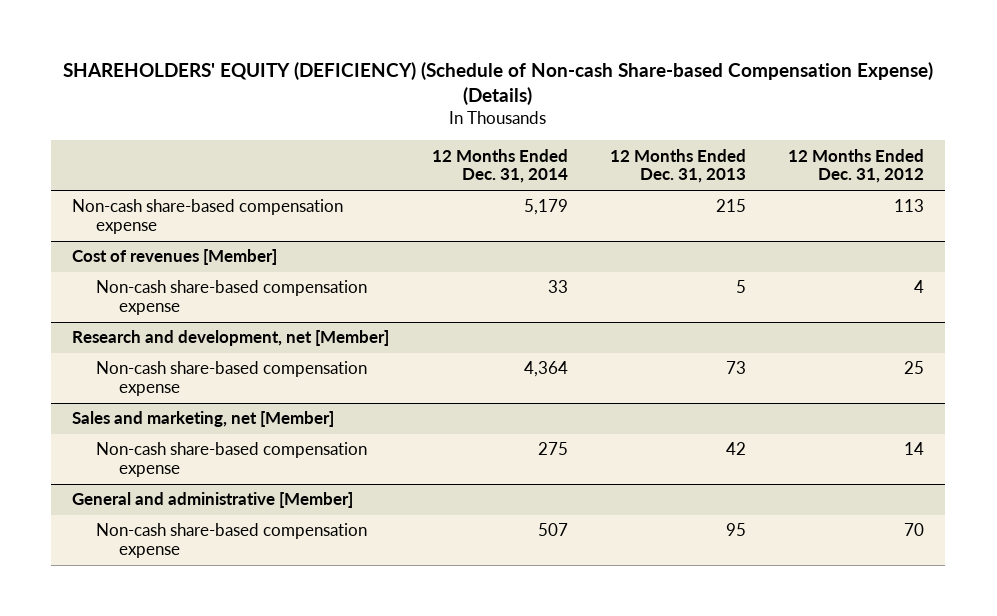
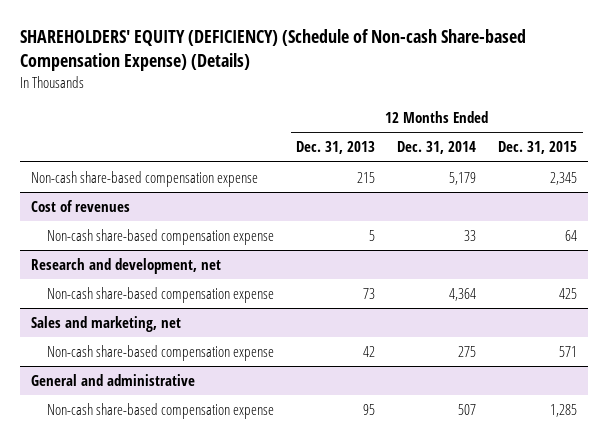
[788,148,925,184] 12 Months Ended Dec. 31, 2012 -> none
none -> [498,141,578,155] Dec. 31, 2015
[72,249,278,266] Cost of revenues [Member] -> [30,200,130,213] Cost of revenues
[72,330,390,347] Research and development, net [Member] -> [30,258,221,275] Research and development, net
[72,411,335,428] Sales and marketing, net [Member] -> [30,316,181,333] Sales and marketing, net
[72,492,354,509] General and administrative [Member] -> [30,374,195,387] General and administrative

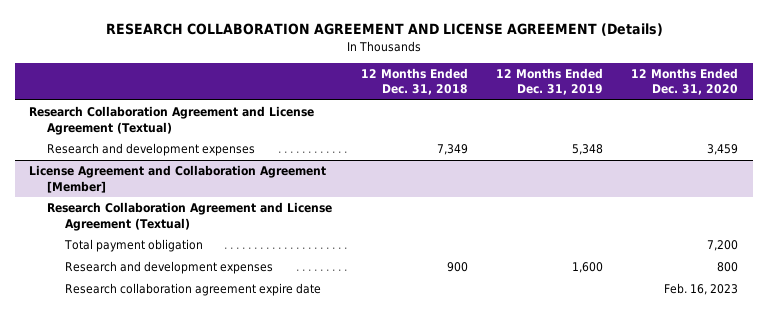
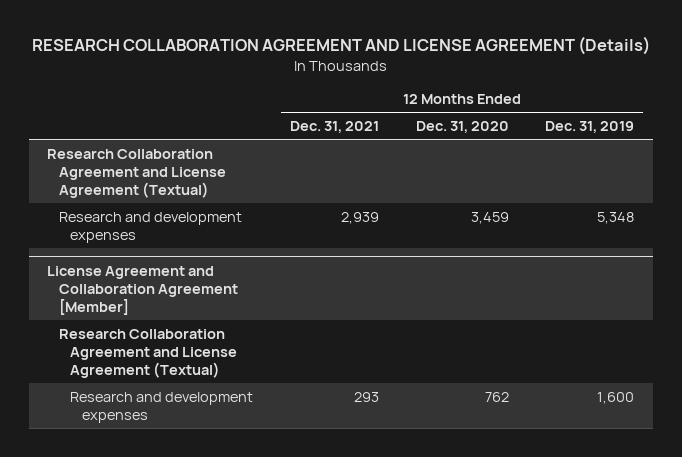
[360,67,468,96] 12 Months Ended Dec. 31, 2018 -> none
none -> [290,120,380,133] Dec. 31, 2021
[64,239,204,253] Total payment obligation -> none
[65,283,322,297] Research collaboration agreement expire date -> none
[717,262,739,273] 800 -> [484,391,509,402] 762

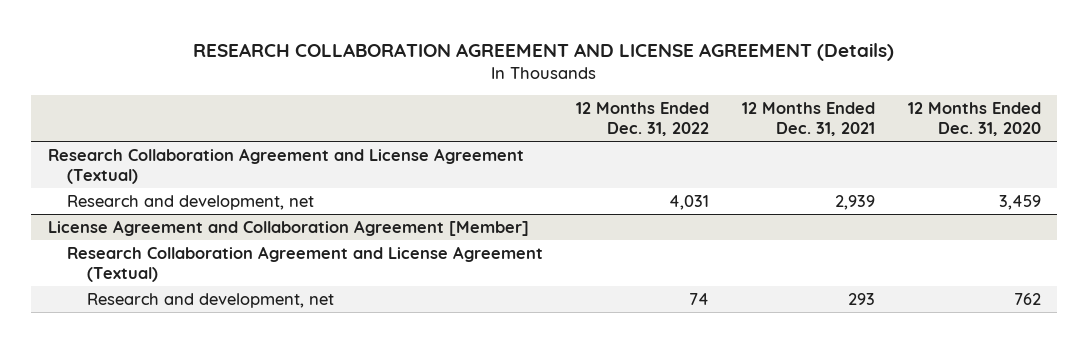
[545,120,635,133] Dec. 31, 2019 -> none
none -> [576,102,710,136] 12 Months Ended Dec. 31, 2022
[58,211,242,243] Research and development expenses -> [67,195,315,211] Research and development, net
[70,391,254,423] Research and development expenses -> [87,293,335,309] Research and development, net

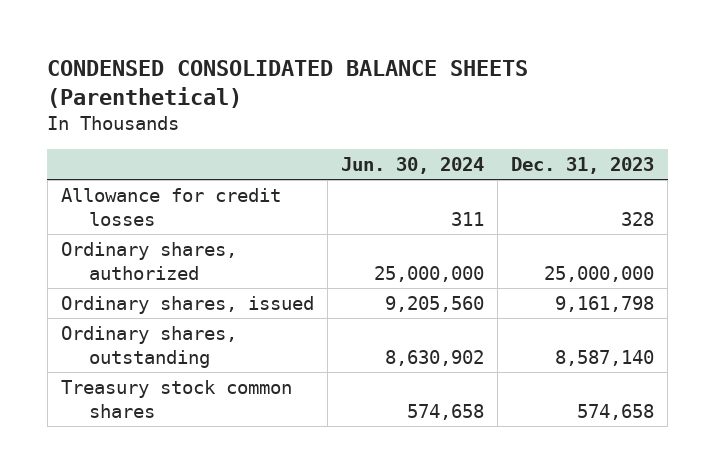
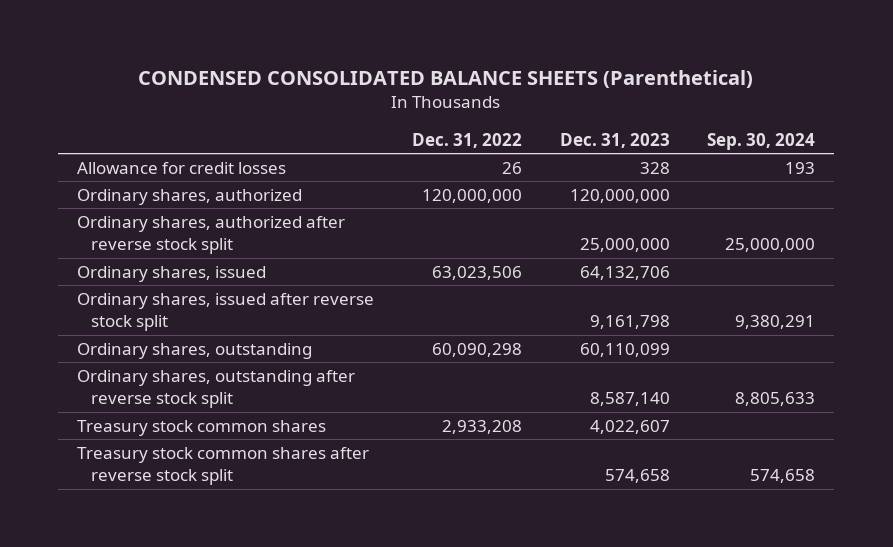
[340,156,484,174] Jun. 30, 2024 -> none
none -> [411,132,522,148] Dec. 31, 2022
none -> [707,132,816,150] Sep. 30, 2024
[544,266,655,283] 25,000,000 -> [569,188,670,203] 120,000,000
none -> [77,215,346,255] Ordinary shares, authorized after reverse stock split
[555,295,655,312] 9,161,798 -> [579,265,670,280] 64,132,706
none -> [77,292,375,332] Ordinary shares, issued after reverse stock split
[555,350,655,367] 8,587,140 -> [579,342,670,357] 60,110,099
none -> [77,369,356,409] Ordinary shares, outstanding after reverse stock split
[577,404,655,421] 574,658 -> [589,419,670,434] 4,022,607
none -> [77,446,370,486] Treasury stock common shares after reverse stock split

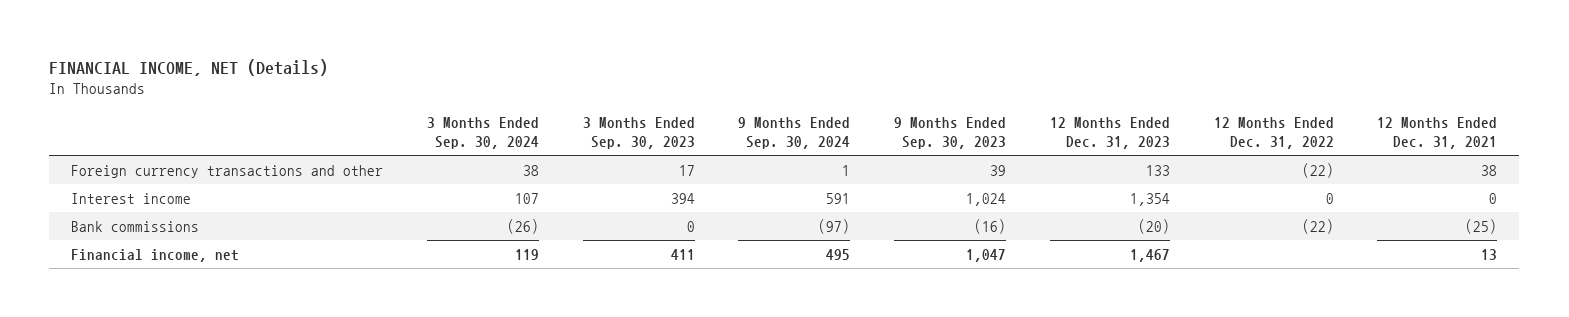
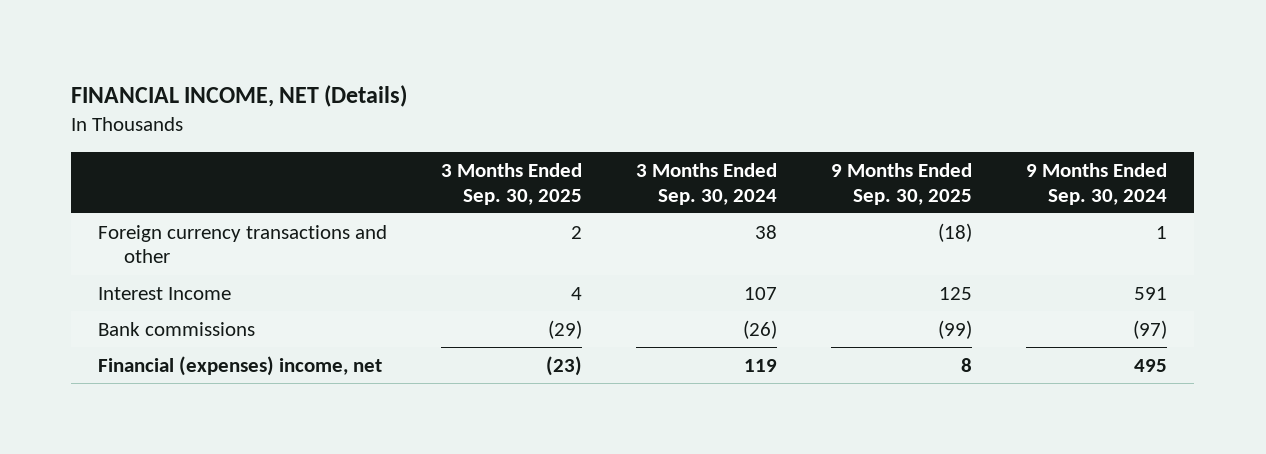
[582,116,695,150] 3 Months Ended Sep. 30, 2023 -> none
[894,116,1007,150] 9 Months Ended Sep. 30, 2023 -> none
[1049,116,1170,150] 12 Months Ended Dec. 31, 2023 -> none
[1213,116,1334,150] 12 Months Ended Dec. 31, 2022 -> none
[1377,116,1498,150] 12 Months Ended Dec. 31, 2021 -> none
none -> [441,162,583,205] 3 Months Ended Sep. 30, 2025
none -> [831,162,973,205] 9 Months Ended Sep. 30, 2025
[71,192,192,204] Interest income -> [98,286,232,300] Interest Income
[71,248,240,262] Financial income, net -> [98,355,383,376] Financial (expenses) income, net

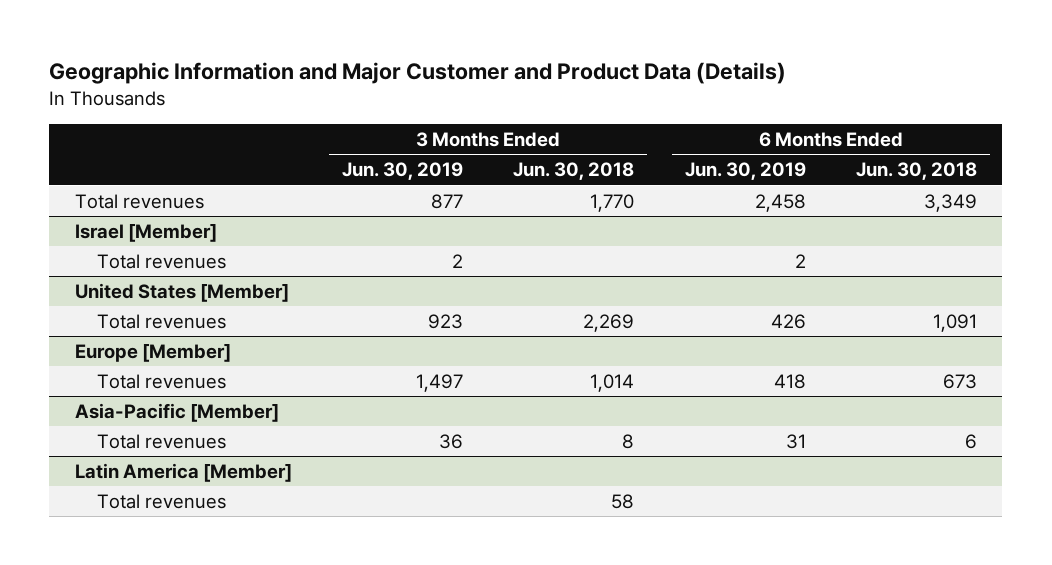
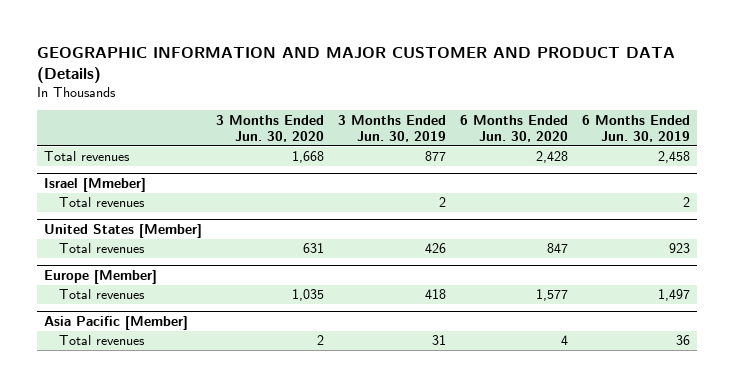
[49,62,787,85] Geographic Information and Major Customer and Product Data (Details) -> [37,46,676,83] GEOGRAPHIC INFORMATION AND MAJOR CUSTOMER AND PRODUCT DATA (Details)
[513,162,635,181] Jun. 30, 2018 -> none
[856,162,978,181] Jun. 30, 2018 -> none
none -> [215,114,324,142] 3 Months Ended Jun. 30, 2020
none -> [459,114,568,142] 6 Months Ended Jun. 30, 2020
[74,223,217,242] Israel [Member] -> [44,178,147,193] Israel [Mmeber]
[427,313,463,329] 923 -> [424,243,446,254] 426
[770,313,806,329] 426 -> [668,243,690,254] 923
[74,462,292,482] Latin America [Member] -> none
[97,493,227,509] Total revenues -> none
[415,373,463,392] 1,497 -> [424,289,446,300] 418
[773,373,806,389] 418 -> [657,289,690,302] 1,497
[74,402,279,422] Asia-Pacific [Member] -> [44,316,189,331] Asia Pacific [Member]
[438,433,463,449] 36 -> [431,335,446,346] 31
[785,433,806,449] 31 -> [675,335,690,346] 36

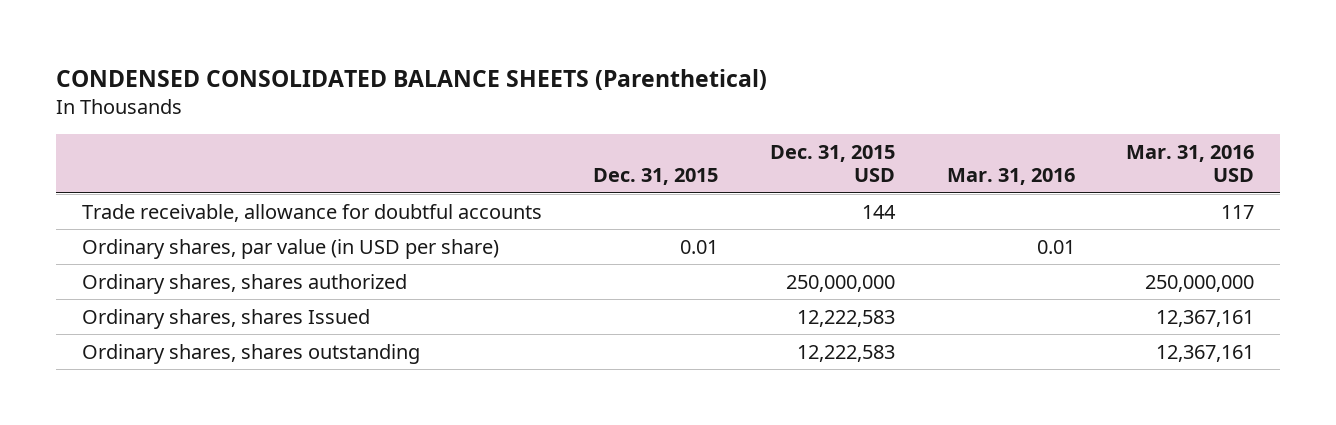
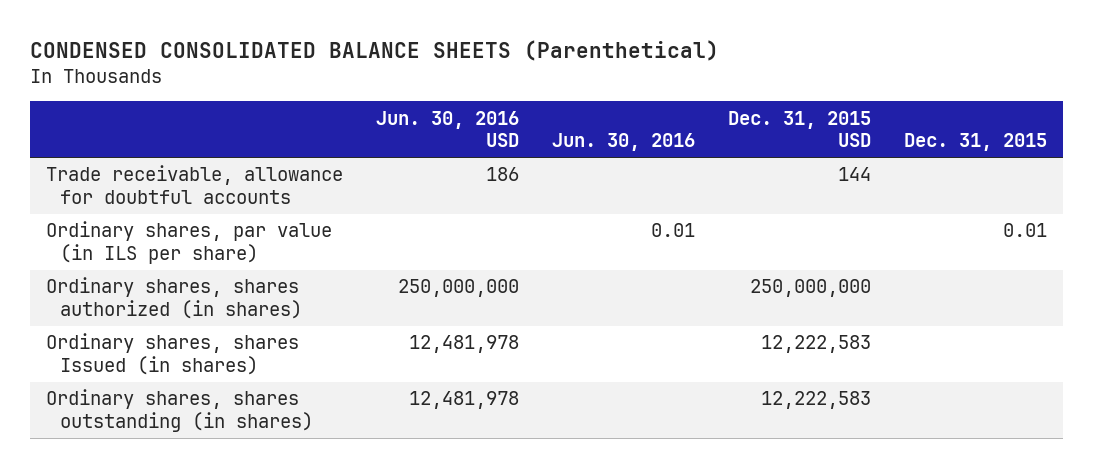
[946,168,1075,186] Mar. 31, 2016 -> none
[1126,144,1255,183] Mar. 31, 2016 USD -> none
none -> [376,110,520,148] Jun. 30, 2016 USD
none -> [552,133,696,152] Jun. 30, 2016
[81,238,499,259] Ordinary shares, par value (in USD per share) -> [46,221,333,265] Ordinary shares, par value (in ILS per share)
[81,273,407,294] Ordinary shares, shares authorized -> [46,277,303,320] Ordinary shares, shares authorized (in shares)
[81,308,370,329] Ordinary shares, shares Issued -> [46,333,300,376] Ordinary shares, shares Issued (in shares)
[81,343,420,364] Ordinary shares, shares outstanding -> [46,389,314,433] Ordinary shares, shares outstanding (in shares)

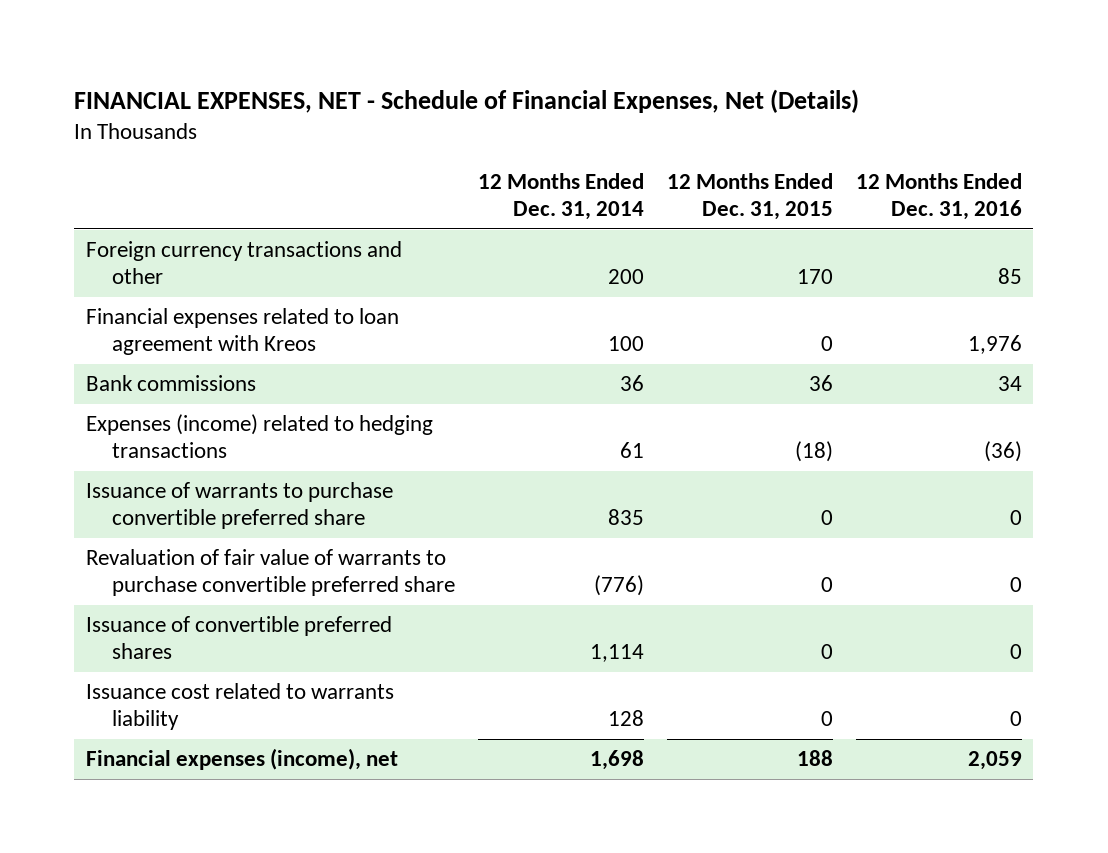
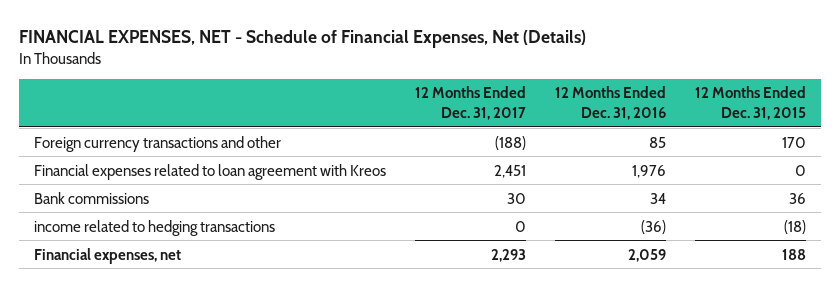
[477,172,644,221] 12 Months Ended Dec. 31, 2014 -> none
none -> [414,86,526,120] 12 Months Ended Dec. 31, 2017
[85,482,393,530] Issuance of warrants to purchase convertible preferred share -> none
[85,549,455,597] Revaluation of fair value of warrants to purchase convertible preferred share -> none
[85,616,392,660] Issuance of convertible preferred shares -> none
[85,683,394,731] Issuance cost related to warrants liability -> none
[85,414,433,459] Expenses (income) related to hedging transactions -> [33,219,275,236] income related to hedging transactions
[85,748,398,771] Financial expenses (income), net -> [33,247,181,264] Financial expenses, net

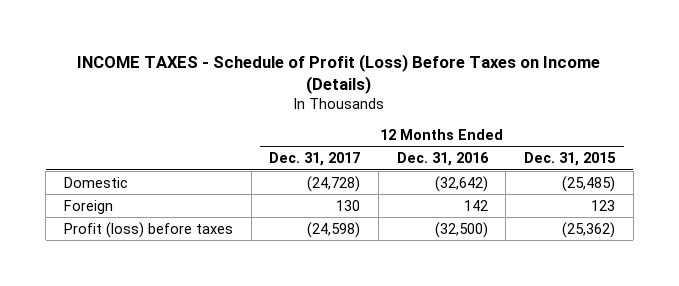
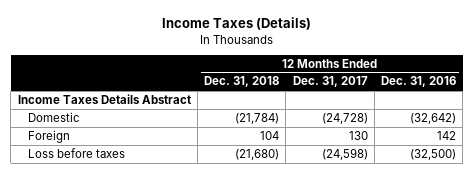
[77,53,601,94] INCOME TAXES - Schedule of Profit (Loss) Before Taxes on Income (Details) -> [161,17,311,31] Income Taxes (Details)
[523,152,616,167] Dec. 31, 2015 -> none
none -> [204,76,280,88] Dec. 31, 2018
none -> [17,93,191,104] Income Taxes Details Abstract
[63,221,233,238] Profit (loss) before taxes -> [27,147,125,158] Loss before taxes

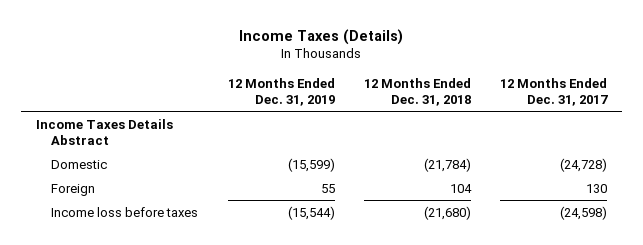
[381,76,457,88] Dec. 31, 2016 -> none
none -> [227,77,335,106] 12 Months Ended Dec. 31, 2019
[27,147,125,158] Loss before taxes -> [51,206,199,217] Income loss before taxes

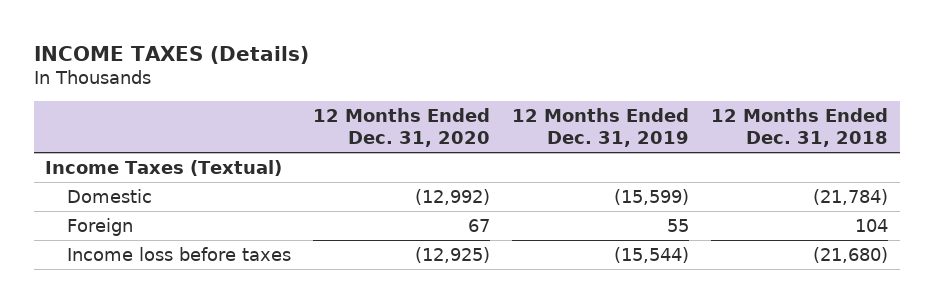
[239,28,404,45] Income Taxes (Details) -> [33,45,309,64] INCOME TAXES (Details)
[500,77,609,106] 12 Months Ended Dec. 31, 2017 -> none
none -> [313,108,491,147] 12 Months Ended Dec. 31, 2020
[35,118,173,145] Income Taxes Details Abstract -> [44,159,282,176] Income Taxes (Textual)

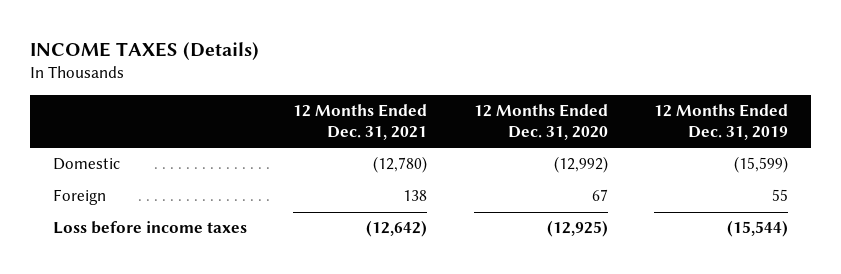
[711,108,889,147] 12 Months Ended Dec. 31, 2018 -> none
none -> [293,104,428,140] 12 Months Ended Dec. 31, 2021
[44,159,282,176] Income Taxes (Textual) -> none
[67,246,292,261] Income loss before taxes -> [53,221,248,235] Loss before income taxes

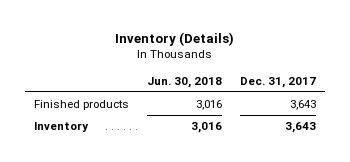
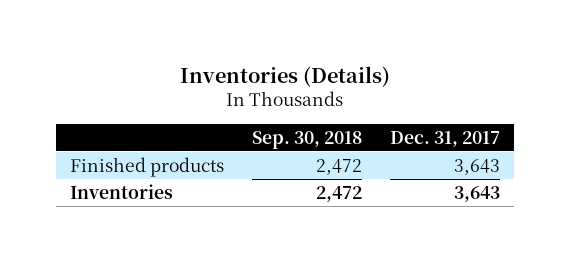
[115,31,235,46] Inventory (Details) -> [179,66,390,88] Inventories (Details)
[147,76,223,88] Jun. 30, 2018 -> none
none -> [251,130,362,149] Sep. 30, 2018
[34,122,90,133] Inventory -> [70,183,174,199] Inventories

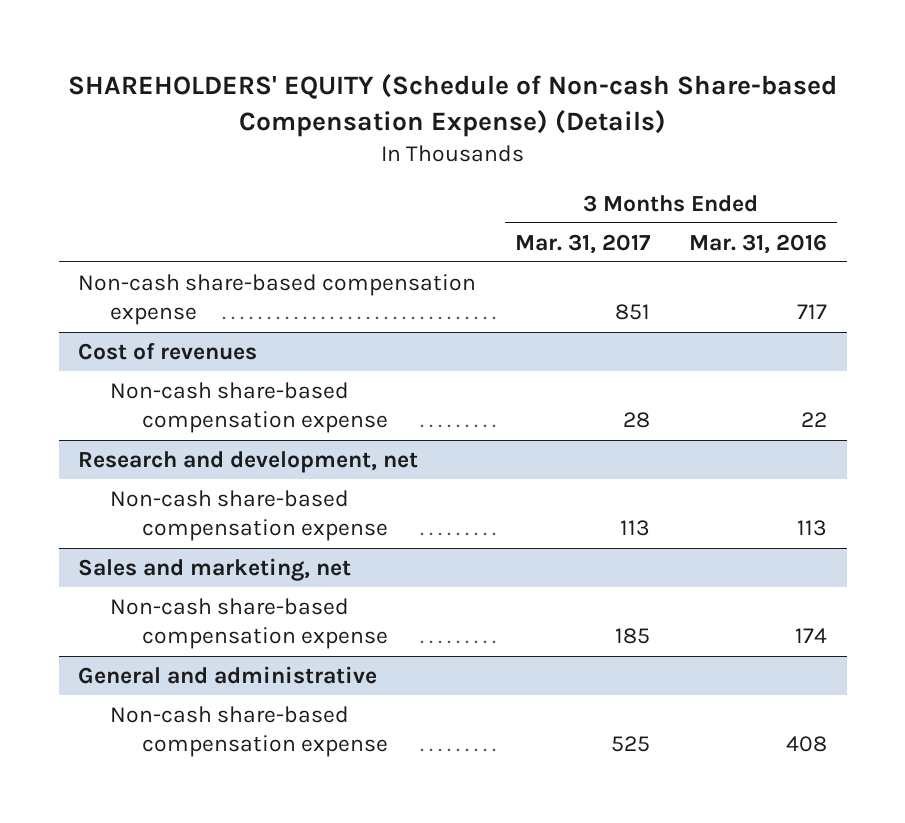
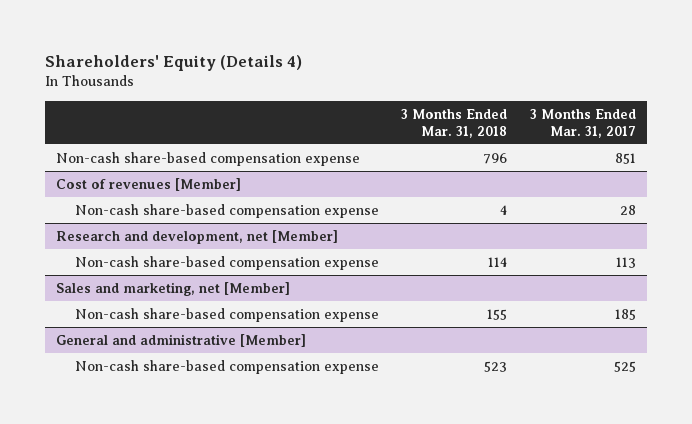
[67,74,837,138] SHAREHOLDERS' EQUITY (Schedule of Non-cash Share-based Compensation Expense) (Details) -> [45,55,303,72] Shareholders' Equity (Details 4)
[689,233,828,254] Mar. 31, 2016 -> none
none -> [401,108,508,138] 3 Months Ended Mar. 31, 2018
[78,342,258,360] Cost of revenues -> [56,177,242,191] Cost of revenues [Member]
[78,450,419,473] Research and development, net -> [56,229,339,244] Research and development, net [Member]
[78,557,352,581] Sales and marketing, net -> [56,281,291,296] Sales and marketing, net [Member]
[78,665,378,684] General and administrative -> [56,333,307,347] General and administrative [Member]

